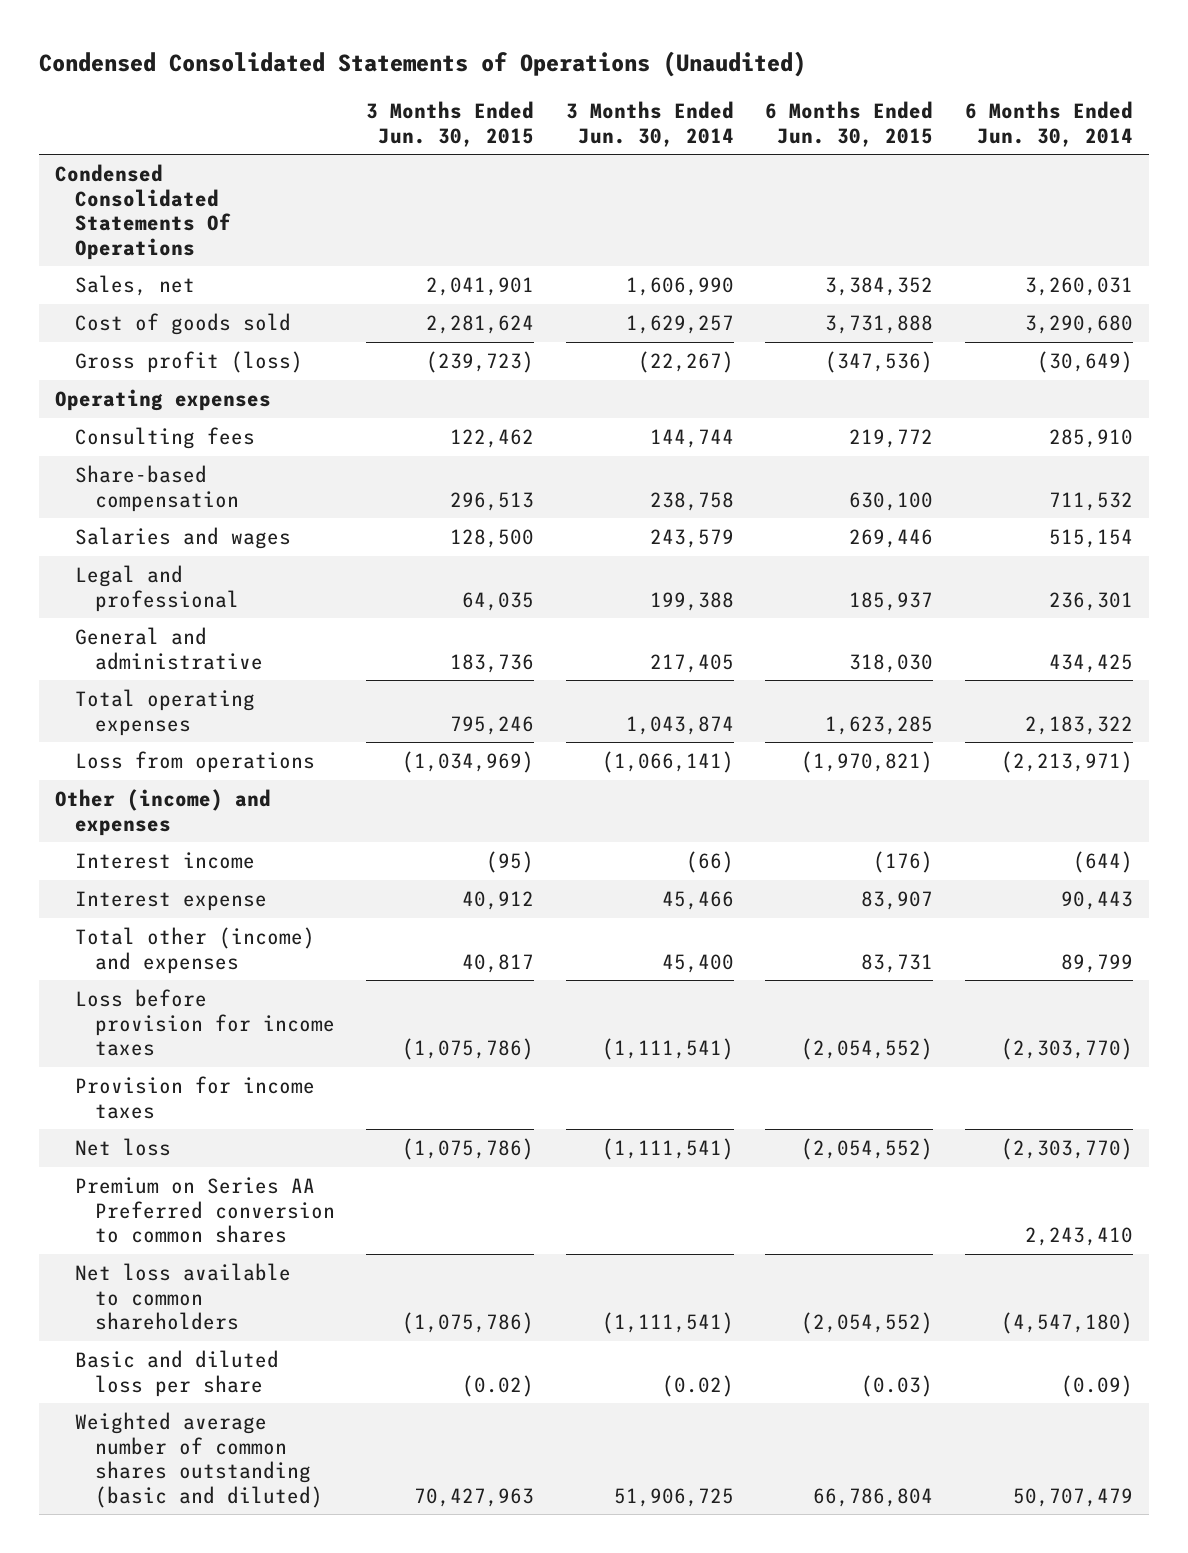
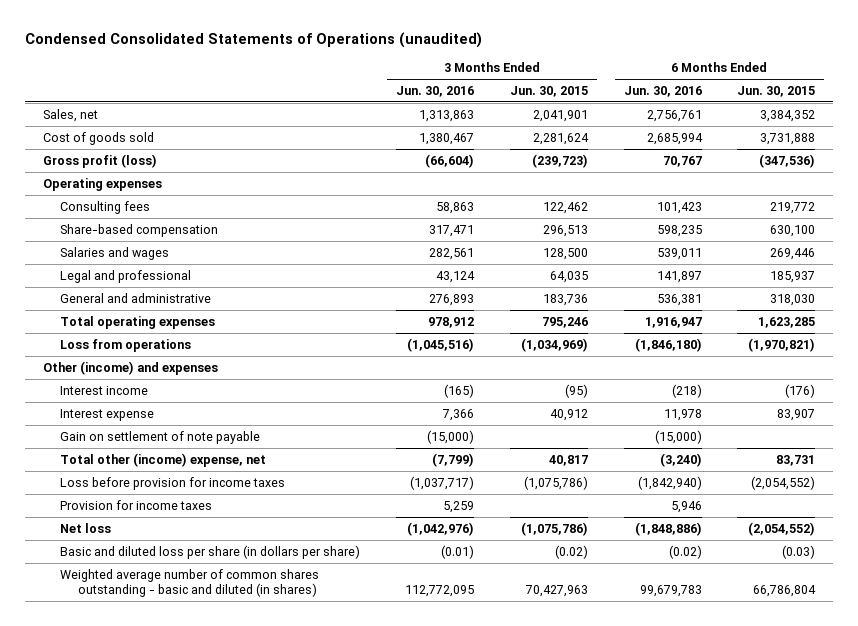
[39,51,807,78] Condensed Consolidated Statements of Operations (Unaudited) -> [25,32,483,49] Condensed Consolidated Statements of Operations (unaudited)
[565,101,734,147] 3 Months Ended Jun. 30, 2014 -> none
[964,101,1133,147] 6 Months Ended Jun. 30, 2014 -> none
none -> [396,86,475,98] Jun. 30, 2016
none -> [623,86,702,98] Jun. 30, 2016
[55,164,231,260] Condensed Consolidated Statements Of Operations -> none
none -> [60,430,261,444] Gain on settlement of note payable
[74,927,315,974] Total other (income) and expenses -> [60,452,267,467] Total other (income) expense, net
[74,1177,335,1244] Premium on Series AA Preferred conversion to common shares -> none
[74,1263,291,1331] Net loss available to common shareholders -> none
[74,1350,279,1397] Basic and diluted loss per share -> [60,544,361,559] Basic and diluted loss per share (in dollars per share)
[74,1412,323,1508] Weighted average number of common shares outstanding (basic and diluted) -> [60,568,320,598] Weighted average number of common shares outstanding - basic and diluted (in shares)

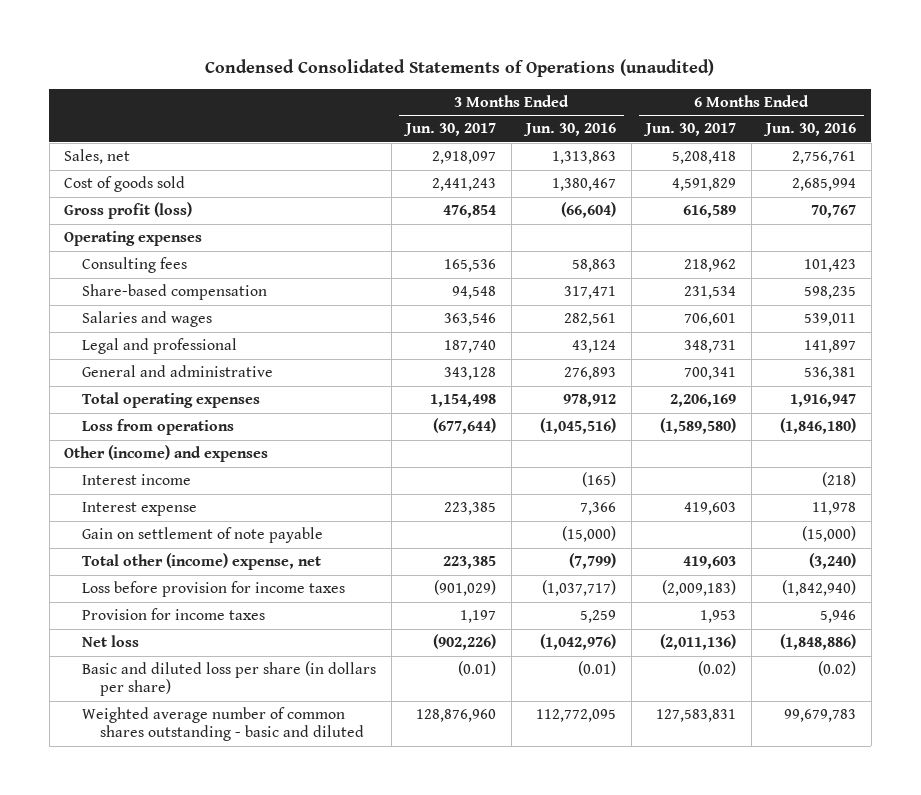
[509,86,588,98] Jun. 30, 2015 -> none
[737,86,816,98] Jun. 30, 2015 -> none
none -> [403,123,497,137] Jun. 30, 2017
none -> [643,123,737,137] Jun. 30, 2017
[60,568,320,598] Weighted average number of common shares outstanding - basic and diluted (in shares) -> [82,707,365,742] Weighted average number of common shares outstanding - basic and diluted

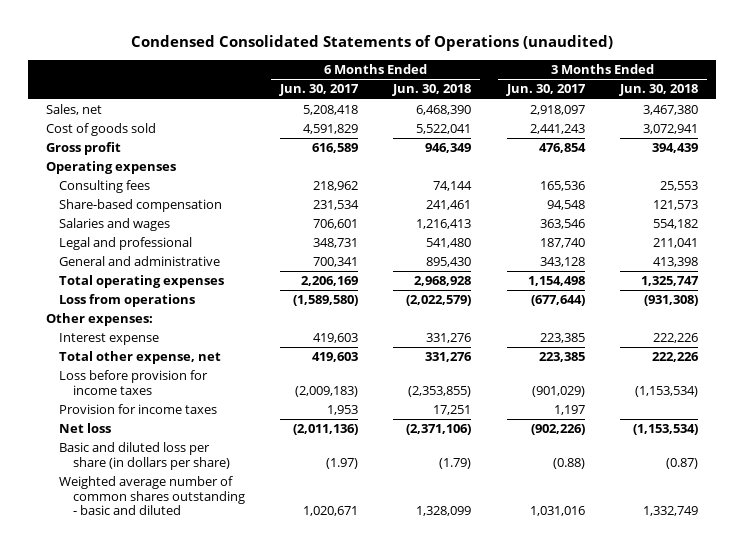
[523,123,617,137] Jun. 30, 2016 -> none
[763,123,857,137] Jun. 30, 2016 -> none
none -> [392,84,472,97] Jun. 30, 2018
none -> [619,84,699,97] Jun. 30, 2018
[64,202,193,220] Gross profit (loss) -> [45,142,121,156] Gross profit
[82,474,192,486] Interest income -> none
[64,445,269,463] Other (income) and expenses -> [45,313,153,327] Other expenses:
[82,527,324,544] Gain on settlement of note payable -> none
[82,553,322,571] Total other (income) expense, net -> [59,351,222,365] Total other expense, net
[458,661,497,677] (0.01) -> [552,457,585,469] (0.88)
[698,661,737,677] (0.02) -> [326,457,359,469] (1.97)
[416,709,497,723] 128,876,960 -> [529,506,585,517] 1,031,016
[656,709,737,723] 127,583,831 -> [303,506,359,517] 1,020,671

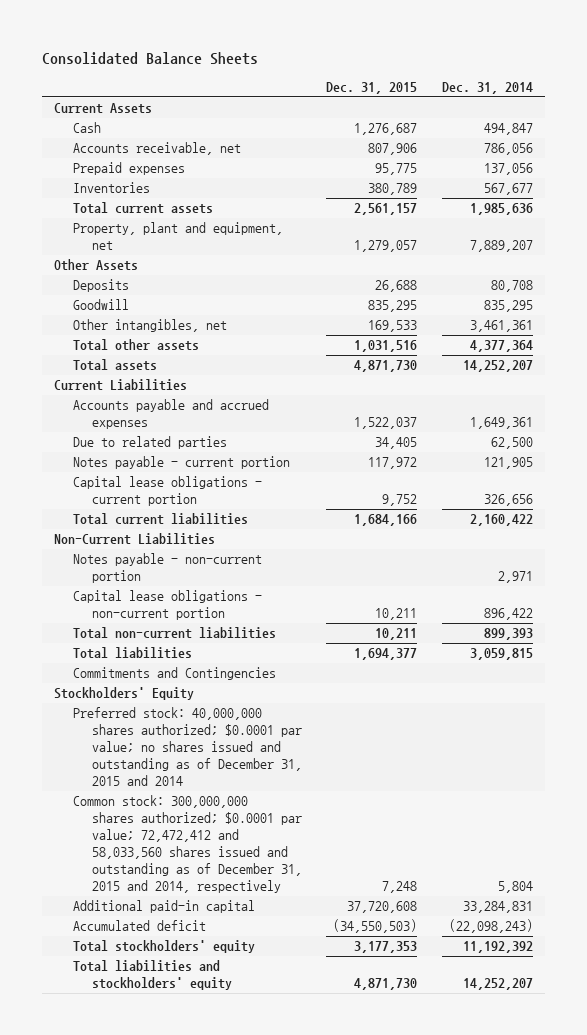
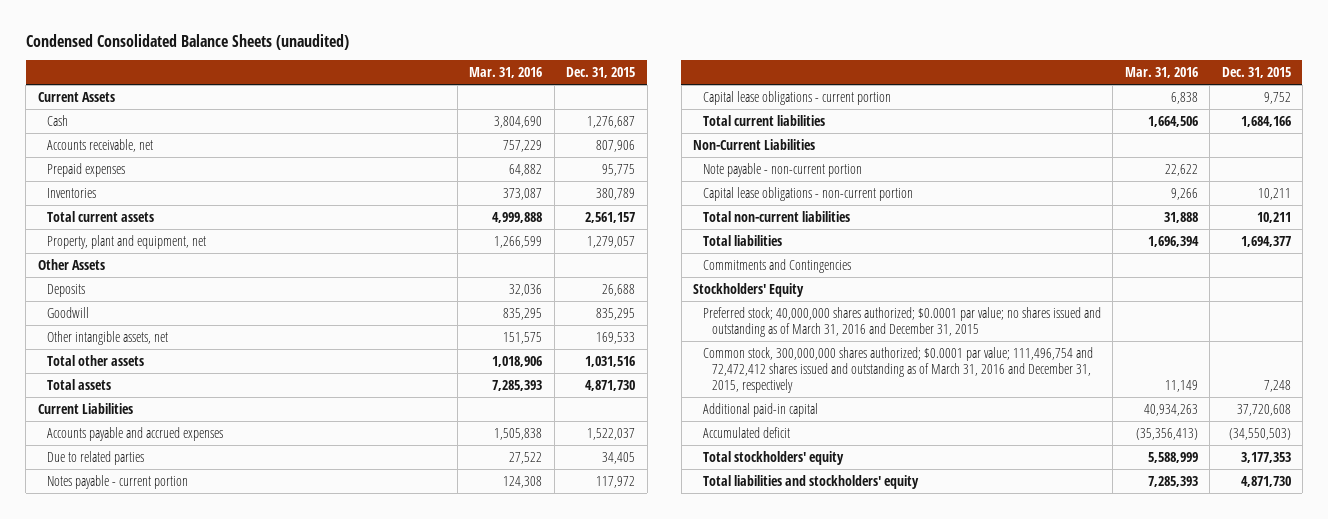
[41,51,258,65] Consolidated Balance Sheets -> [25,33,349,50] Condensed Consolidated Balance Sheets (unaudited)
[441,81,533,94] Dec. 31, 2014 -> none
none -> [469,66,543,78] Mar. 31, 2016
[72,319,227,333] Other intangibles, net -> [47,330,169,345] Other intangible assets, net
[72,553,262,584] Notes payable - non-current portion -> [702,162,862,177] Note payable - non-current portion
[72,707,302,787] Preferred stock: 40,000,000 shares authorized; $0.0001 par value; no shares issued and outstanding as of December 31, 2015 and 2014 -> [702,306,1101,338] Preferred stock; 40,000,000 shares authorized; $0.0001 par value; no shares issued and outstanding as of March 31, 2016 and December 31, 2015
[72,795,302,894] Common stock: 300,000,000 shares authorized; $0.0001 par value; 72,472,412 and 58,033,560 shares issued and outstanding as of December 31, 2015 and 2014, respectively -> [702,346,1093,394] Common stock, 300,000,000 shares authorized; $0.0001 par value; 111,496,754 and 72,472,412 shares issued and outstanding as of March 31, 2016 and December 31, 2015, respectively

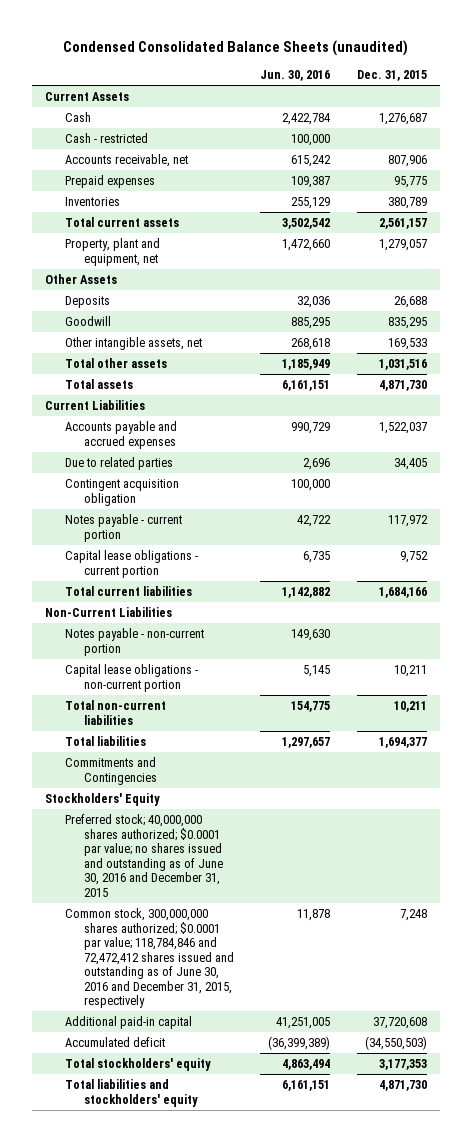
[469,66,543,78] Mar. 31, 2016 -> none
none -> [260,70,331,82] Jun. 30, 2016
none -> [64,133,148,144] Cash - restricted
none -> [64,479,179,506] Contingent acquisition obligation
[702,162,862,177] Note payable - non-current portion -> [64,628,204,656] Notes payable - non-current portion
[702,306,1101,338] Preferred stock; 40,000,000 shares authorized; $0.0001 par value; no shares issued and outstanding as of March 31, 2016 and December 31, 2015 -> [64,814,223,897] Preferred stock; 40,000,000 shares authorized; $0.0001 par value; no shares issued and outstanding as of June 30, 2016 and December 31, 2015
[702,346,1093,394] Common stock, 300,000,000 shares authorized; $0.0001 par value; 111,496,754 and 72,472,412 shares issued and outstanding as of March 31, 2016 and December 31, 2015, respectively -> [64,908,234,1009] Common stock, 300,000,000 shares authorized; $0.0001 par value; 118,784,846 and 72,472,412 shares issued and outstanding as of June 30, 2016 and December 31, 2015, respectively

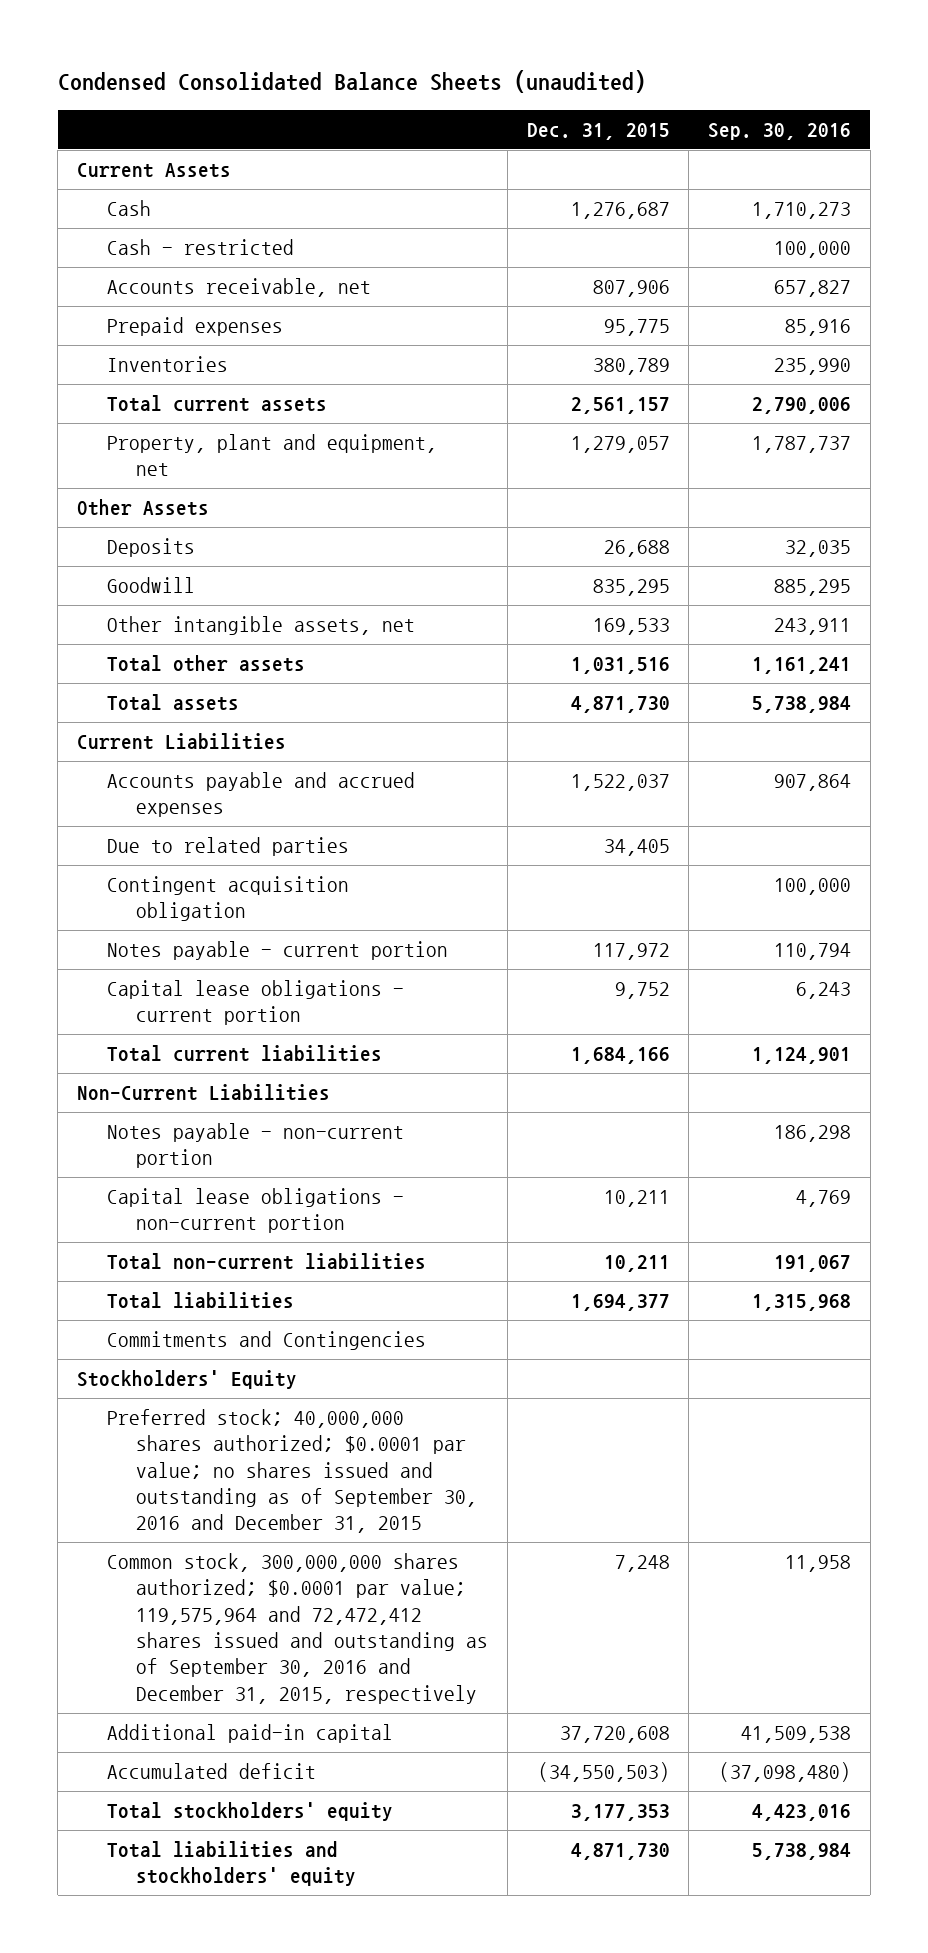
[260,70,331,82] Jun. 30, 2016 -> none
none -> [708,122,852,140] Sep. 30, 2016
[64,814,223,897] Preferred stock; 40,000,000 shares authorized; $0.0001 par value; no shares issued and outstanding as of June 30, 2016 and December 31, 2015 -> [106,1409,478,1534] Preferred stock; 40,000,000 shares authorized; $0.0001 par value; no shares issued and outstanding as of September 30, 2016 and December 31, 2015
[64,908,234,1009] Common stock, 300,000,000 shares authorized; $0.0001 par value; 118,784,846 and 72,472,412 shares issued and outstanding as of June 30, 2016 and December 31, 2015, respectively -> [106,1553,489,1704] Common stock, 300,000,000 shares authorized; $0.0001 par value; 119,575,964 and 72,472,412 shares issued and outstanding as of September 30, 2016 and December 31, 2015, respectively

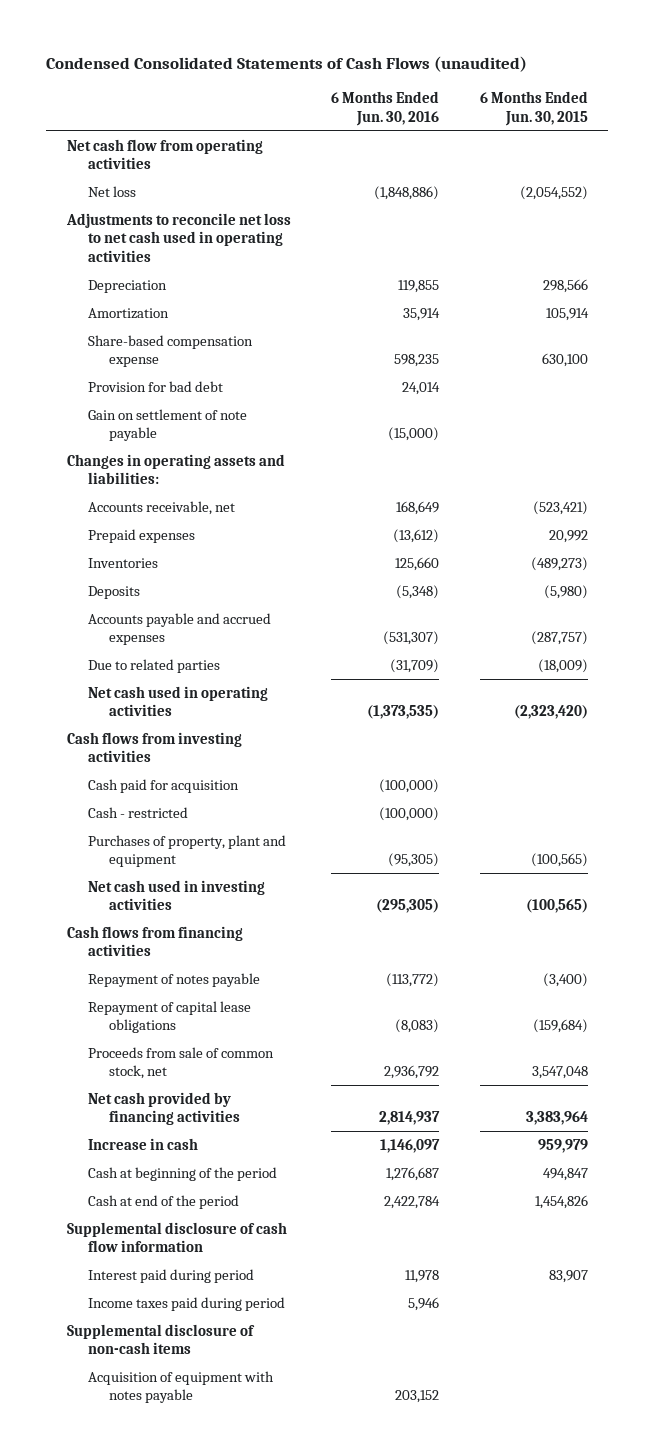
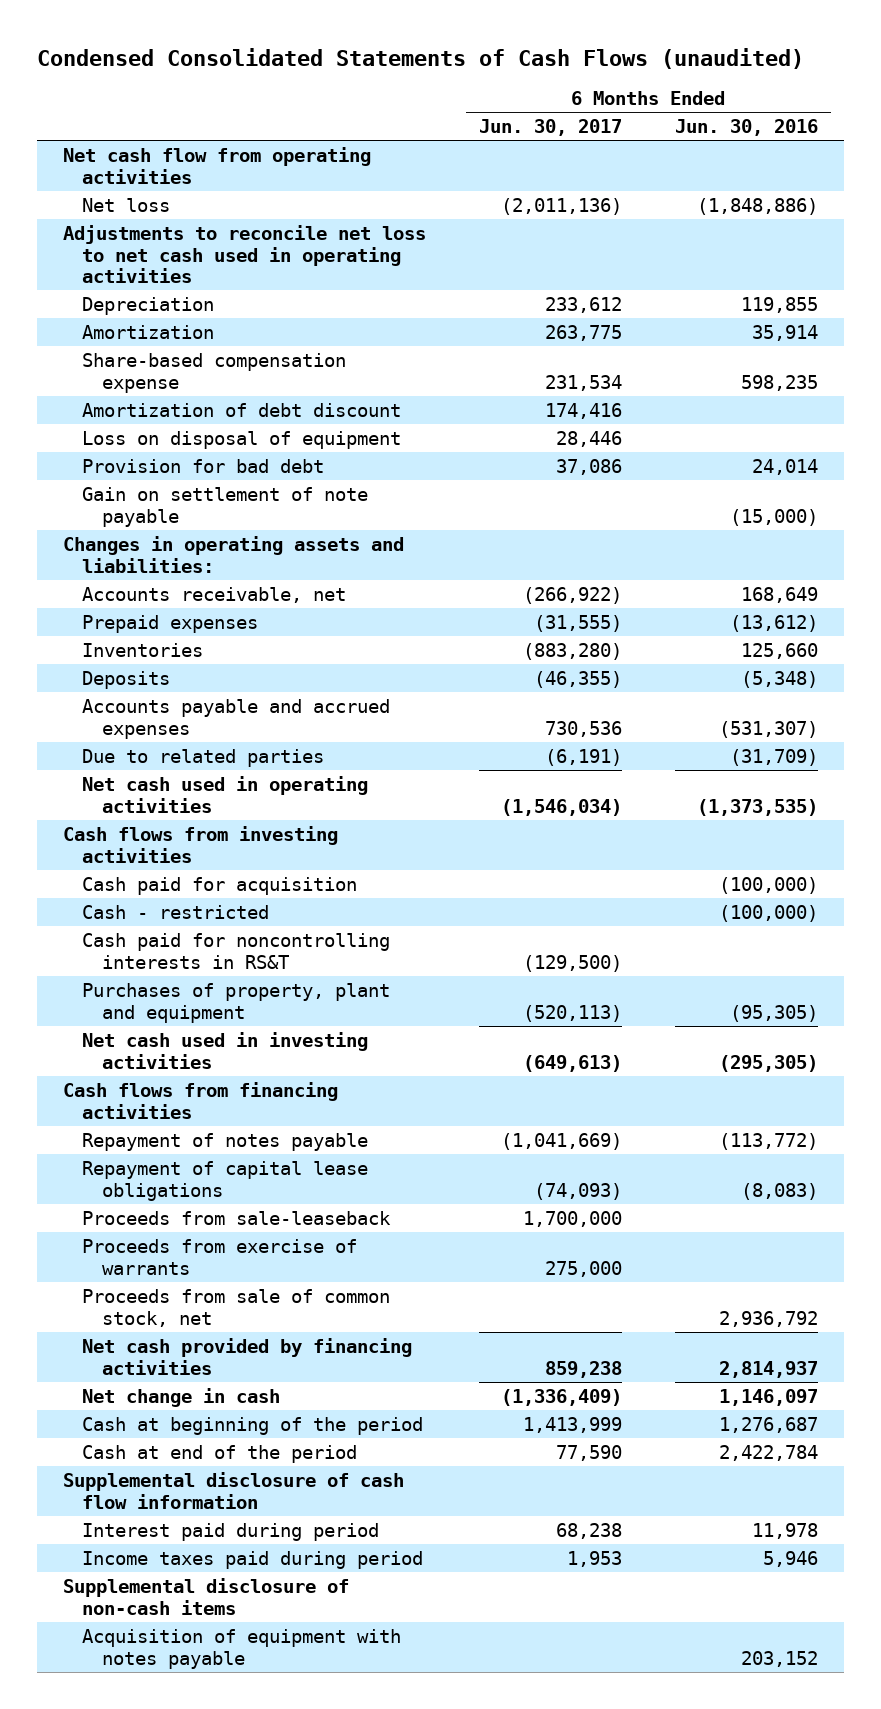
[479,91,588,126] 6 Months Ended Jun. 30, 2015 -> none
none -> [478,119,622,137] Jun. 30, 2017
none -> [82,402,402,417] Amortization of debt discount
none -> [82,430,402,449] Loss on disposal of equipment
none -> [82,932,391,969] Cash paid for noncontrolling interests in RS&T
none -> [82,1210,392,1225] Proceeds from sale-leaseback
none -> [82,1238,358,1275] Proceeds from exercise of warrants
[87,1138,198,1151] Increase in cash -> [82,1387,281,1407] Net change in cash

